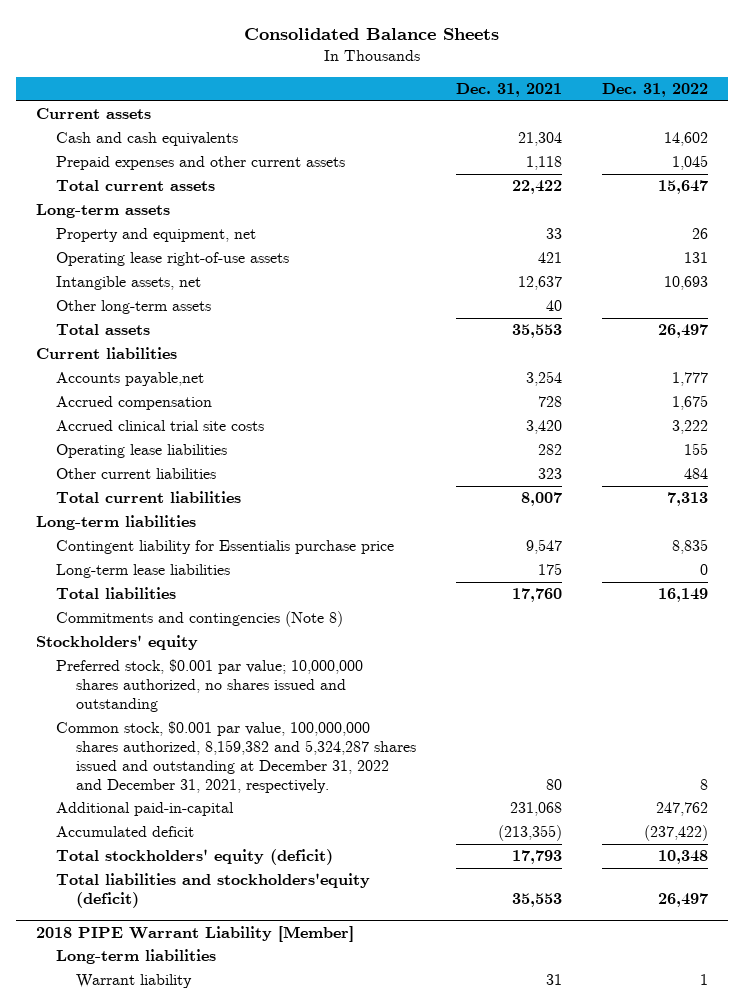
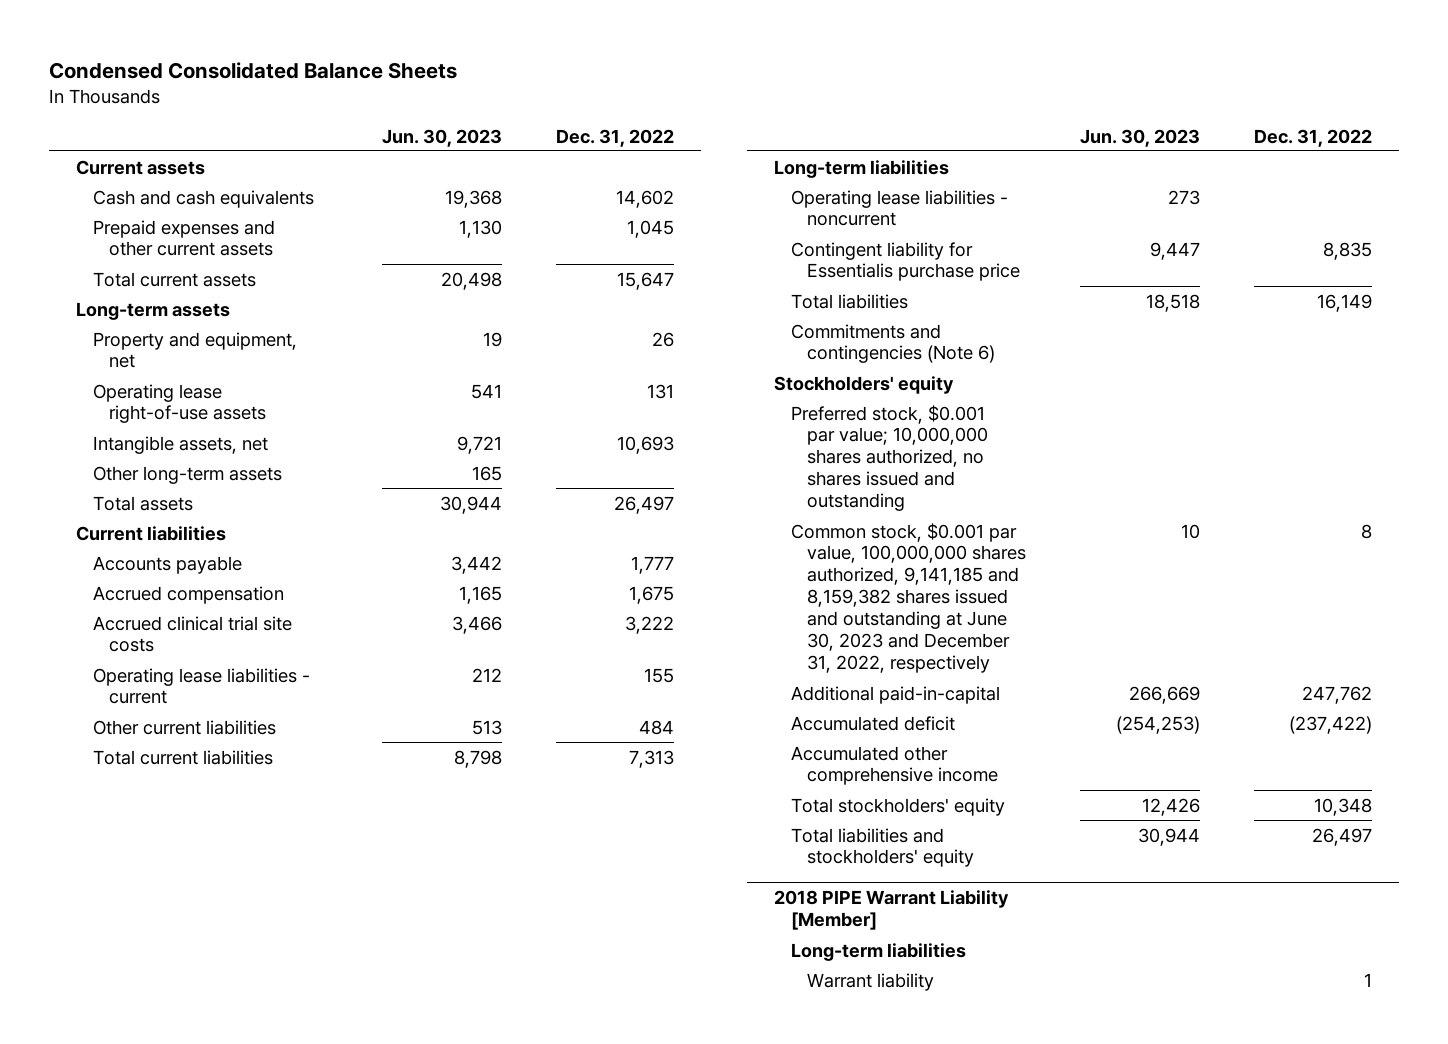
[244,28,500,41] Consolidated Balance Sheets -> [48,61,457,79] Condensed Consolidated Balance Sheets
[456,83,563,98] Dec. 31, 2021 -> none
none -> [382,128,503,147] Jun. 30, 2023
[56,372,205,387] Accounts payable,net -> [92,555,242,574] Accounts payable
[56,444,228,459] Operating lease liabilities -> [92,667,310,705] Operating lease liabilities - current
none -> [790,189,1008,227] Operating lease liabilities - noncurrent
[56,564,231,579] Long-term lease liabilities -> none
[56,611,344,628] Commitments and contingencies (Note 8) -> [790,323,996,364] Commitments and contingencies (Note 6)
[56,721,417,793] Common stock, $0.001 par value, 100,000,000 shares authorized, 8,159,382 and 5,324,287 shares issued and outstanding at December 31, 2022 and December 31, 2021, respectively. -> [790,522,1027,674] Common stock, $0.001 par value, 100,000,000 shares authorized, 9,141,185 and 8,159,382 shares issued and outstanding at June 30, 2023 and December 31, 2022, respectively
none -> [790,745,999,786] Accumulated other comprehensive income
[56,849,334,866] Total stockholders' equity (deficit) -> [790,797,1005,816] Total stockholders' equity
[56,873,371,909] Total liabilities and stockholders'equity (deficit) -> [790,827,975,868] Total liabilities and stockholders' equity

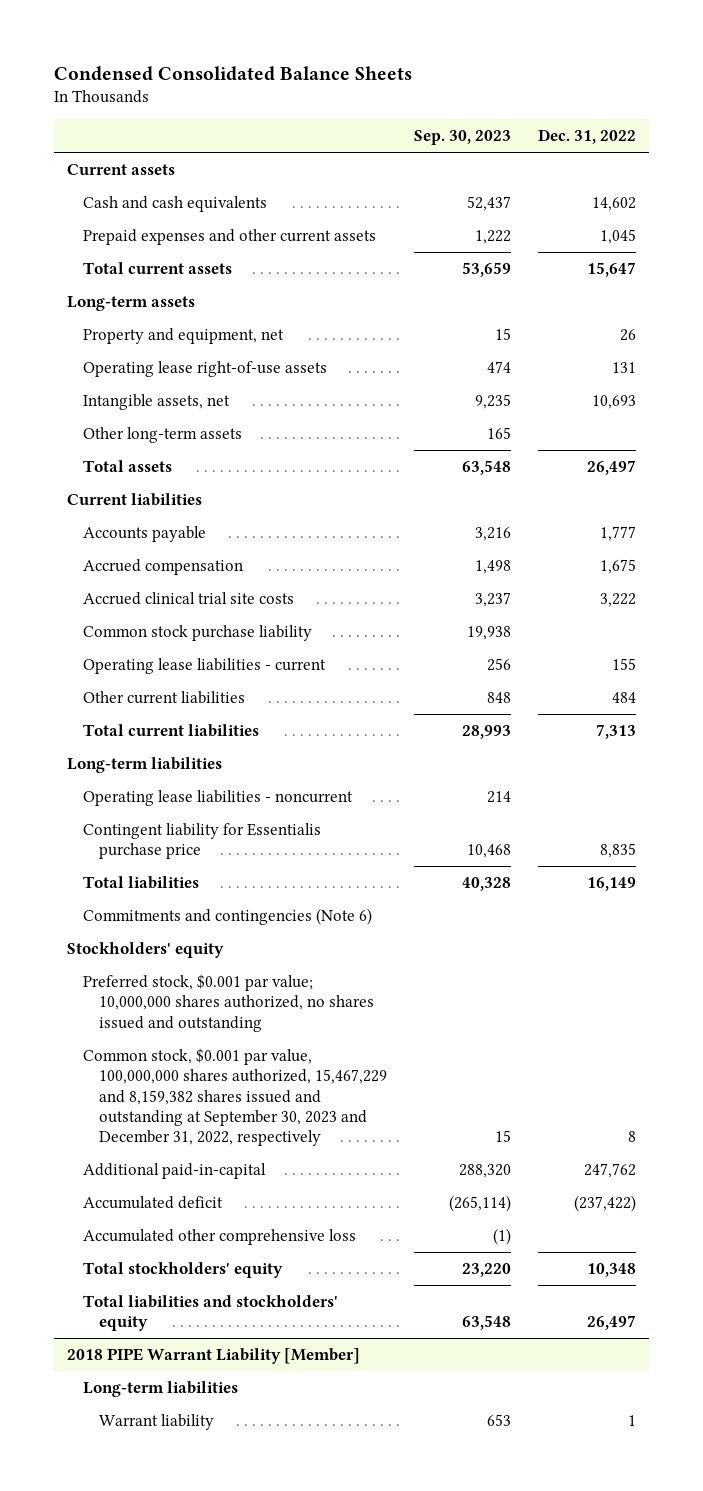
[382,128,503,147] Jun. 30, 2023 -> none
none -> [413,130,511,146] Sep. 30, 2023
none -> [82,625,312,642] Common stock purchase liability
[790,522,1027,674] Common stock, $0.001 par value, 100,000,000 shares authorized, 9,141,185 and 8,159,382 shares issued and outstanding at June 30, 2023 and December 31, 2022, respectively -> [82,1048,387,1147] Common stock, $0.001 par value, 100,000,000 shares authorized, 15,467,229 and 8,159,382 shares issued and outstanding at September 30, 2023 and December 31, 2022, respectively
[790,745,999,786] Accumulated other comprehensive income -> [82,1229,356,1246] Accumulated other comprehensive loss

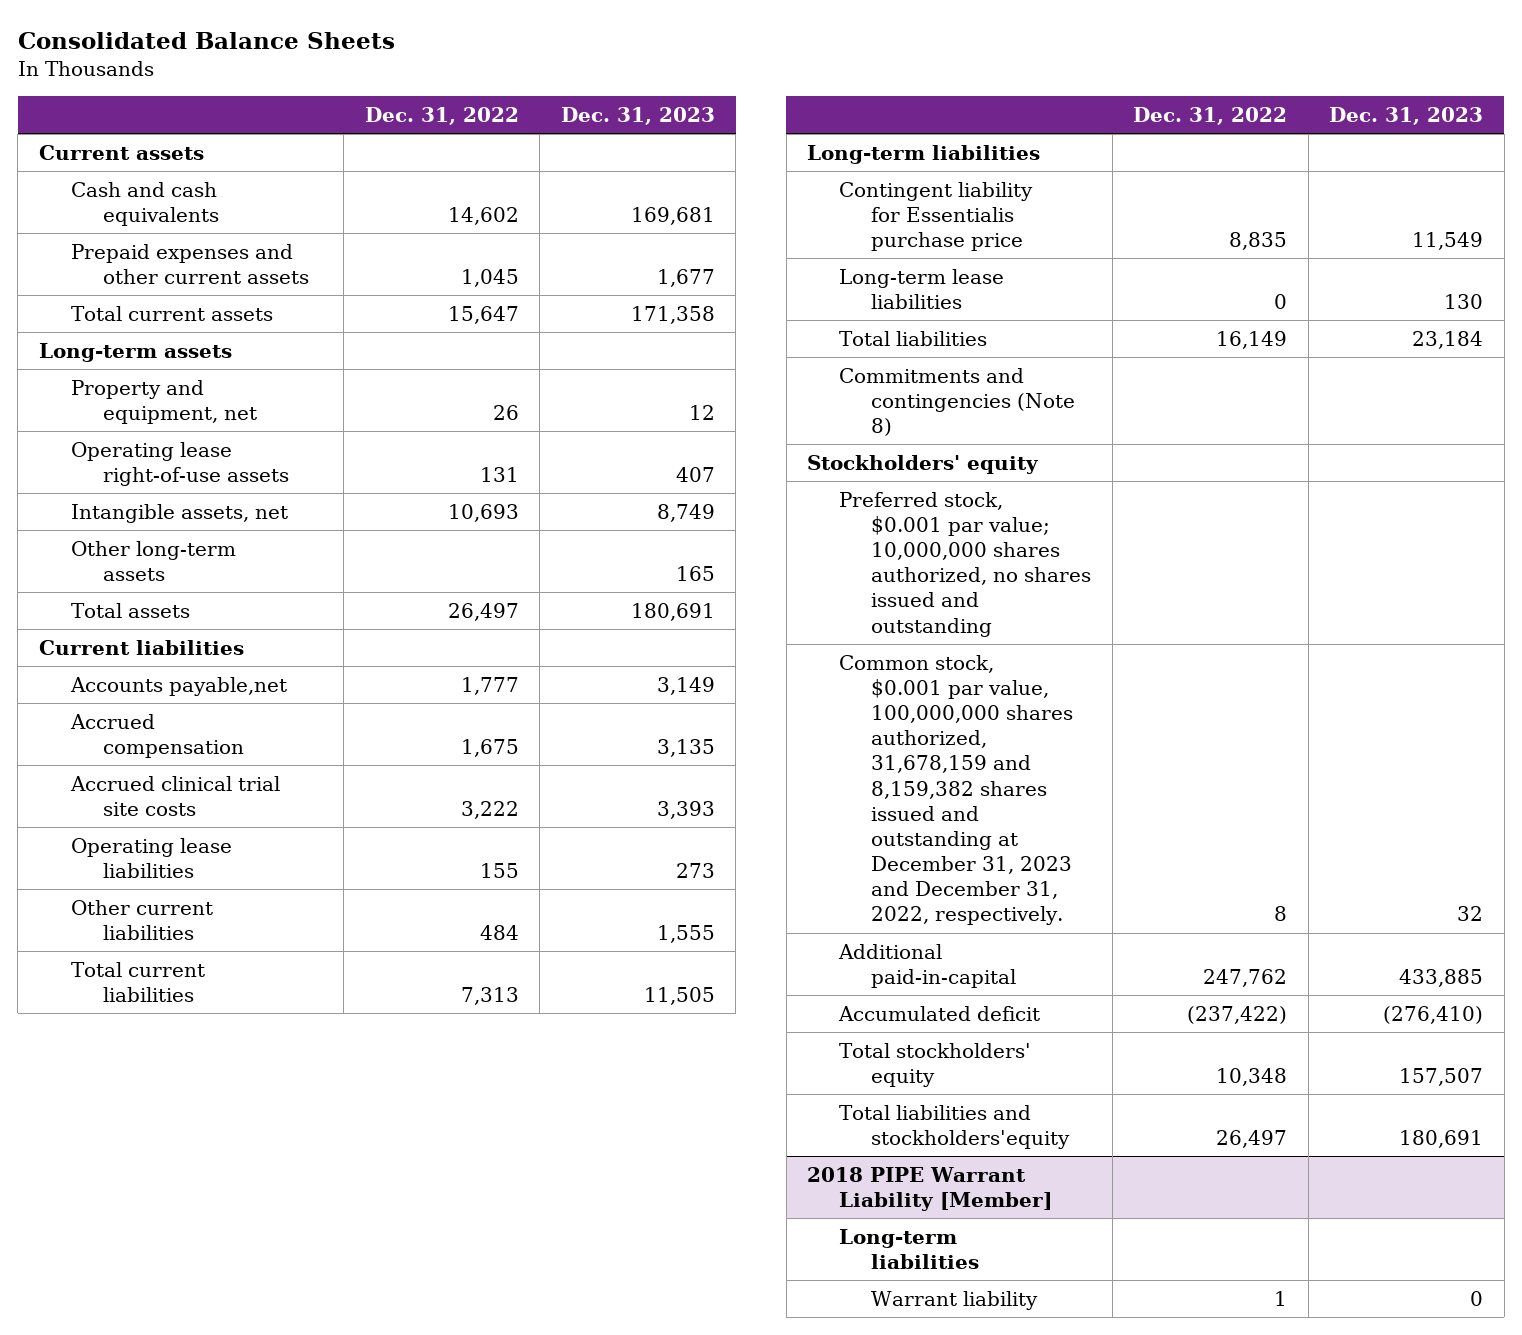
[53,65,412,81] Condensed Consolidated Balance Sheets -> [17,32,395,50] Consolidated Balance Sheets
[413,130,511,146] Sep. 30, 2023 -> none
none -> [560,106,715,125] Dec. 31, 2023
[82,526,206,543] Accounts payable -> [69,676,287,696] Accounts payable,net
[82,625,312,642] Common stock purchase liability -> none
[82,658,326,675] Operating lease liabilities - current -> [70,837,232,879] Operating lease liabilities
[82,790,353,807] Operating lease liabilities - noncurrent -> none
none -> [839,268,1005,310] Long-term lease liabilities
[82,908,372,926] Commitments and contingencies (Note 6) -> [839,367,1075,437] Commitments and contingencies (Note 8)
[82,1048,387,1147] Common stock, $0.001 par value, 100,000,000 shares authorized, 15,467,229 and 8,159,382 shares issued and outstanding at September 30, 2023 and December 31, 2022, respectively -> [839,654,1073,926] Common stock, $0.001 par value, 100,000,000 shares authorized, 31,678,159 and 8,159,382 shares issued and outstanding at December 31, 2023 and December 31, 2022, respectively.
[82,1229,356,1246] Accumulated other comprehensive loss -> none
[82,1295,338,1332] Total liabilities and stockholders' equity -> [839,1104,1070,1150] Total liabilities and stockholders'equity

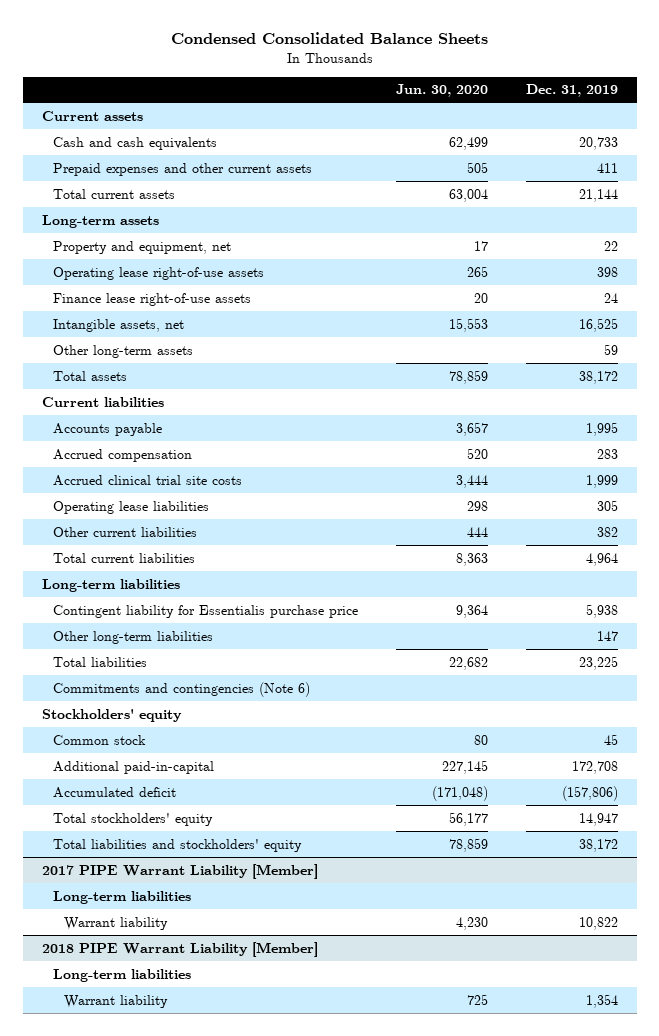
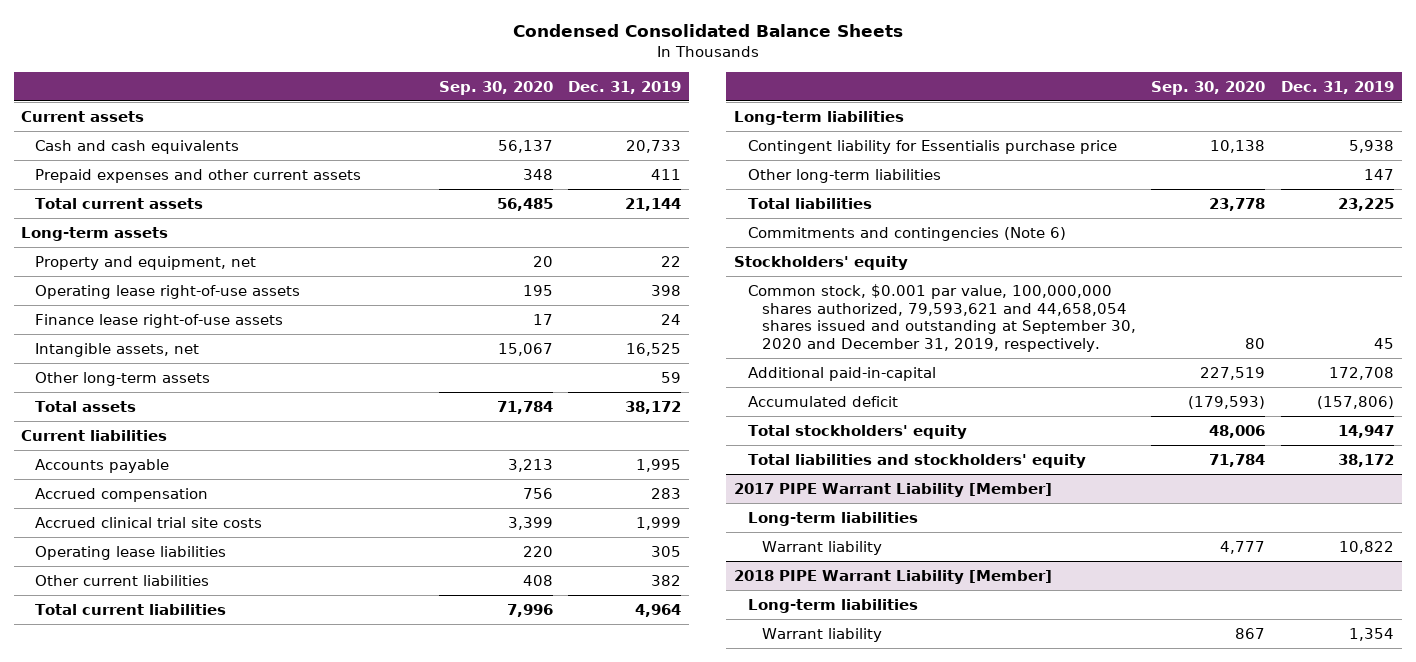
[395,84,488,98] Jun. 30, 2020 -> none
none -> [438,80,553,95] Sep. 30, 2020
[52,734,146,745] Common stock -> [747,283,1136,352] Common stock, $0.001 par value, 100,000,000 shares authorized, 79,593,621 and 44,658,054 shares issued and outstanding at September 30, 2020 and December 31, 2019, respectively.

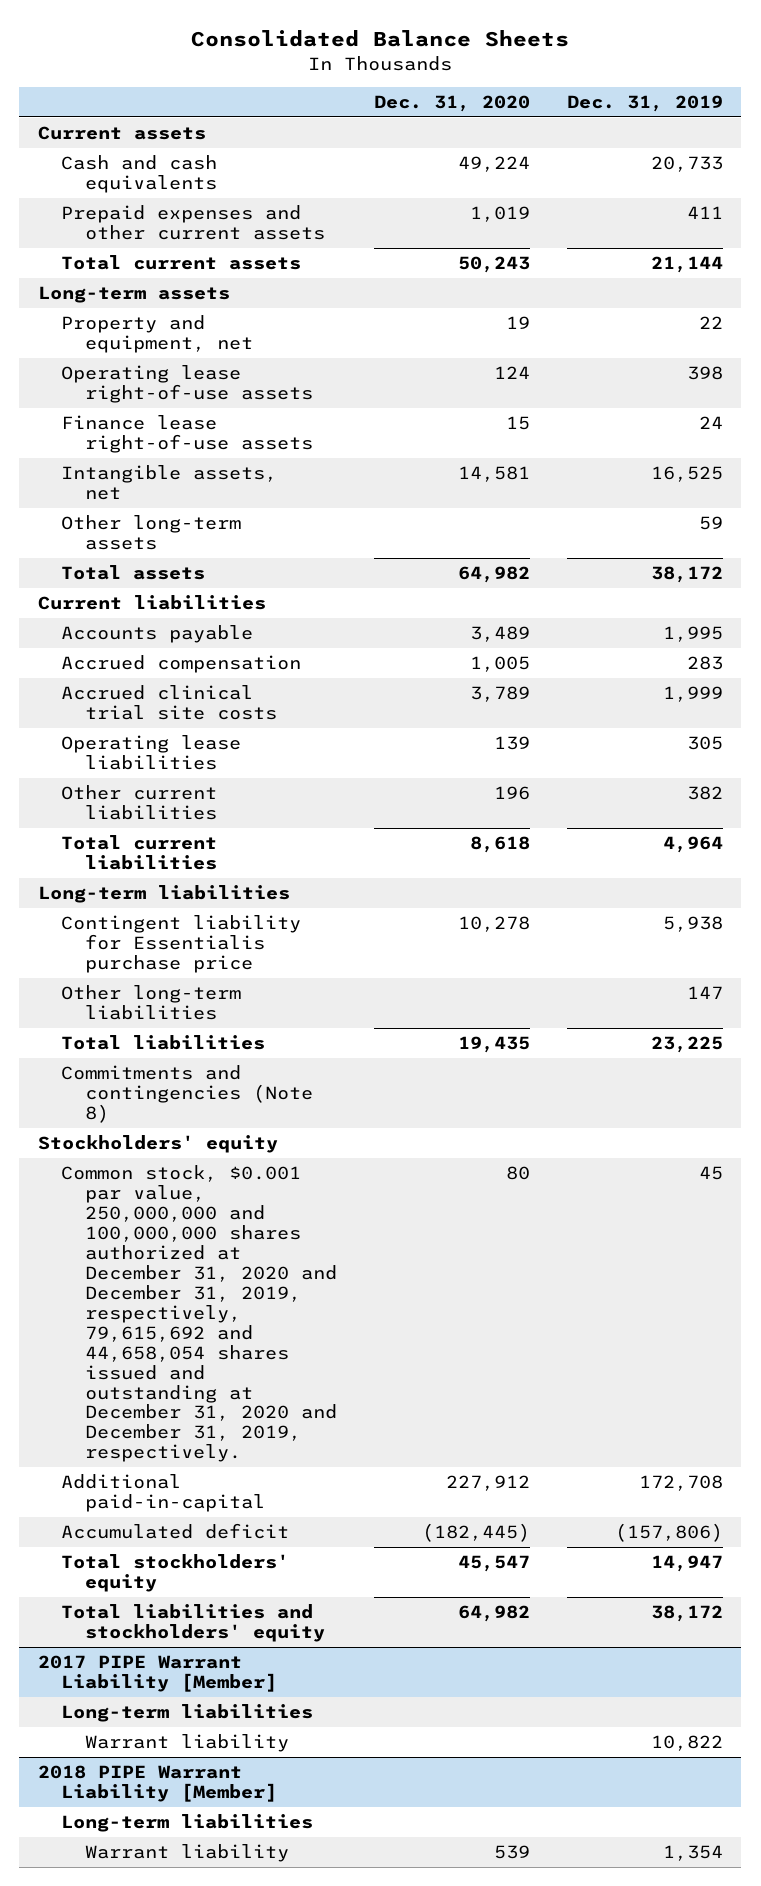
[512,23,903,37] Condensed Consolidated Balance Sheets -> [191,30,570,48] Consolidated Balance Sheets
[438,80,553,95] Sep. 30, 2020 -> none
none -> [374,94,531,112] Dec. 31, 2020
[747,226,1066,241] Commitments and contingencies (Note 6) -> [61,1064,314,1123] Commitments and contingencies (Note 8)
[747,283,1136,352] Common stock, $0.001 par value, 100,000,000 shares authorized, 79,593,621 and 44,658,054 shares issued and outstanding at September 30, 2020 and December 31, 2019, respectively. -> [61,1164,338,1463] Common stock, $0.001 par value, 250,000,000 and 100,000,000 shares authorized at December 31, 2020 and December 31, 2019, respectively, 79,615,692 and 44,658,054 shares issued and outstanding at December 31, 2020 and December 31, 2019, respectively.

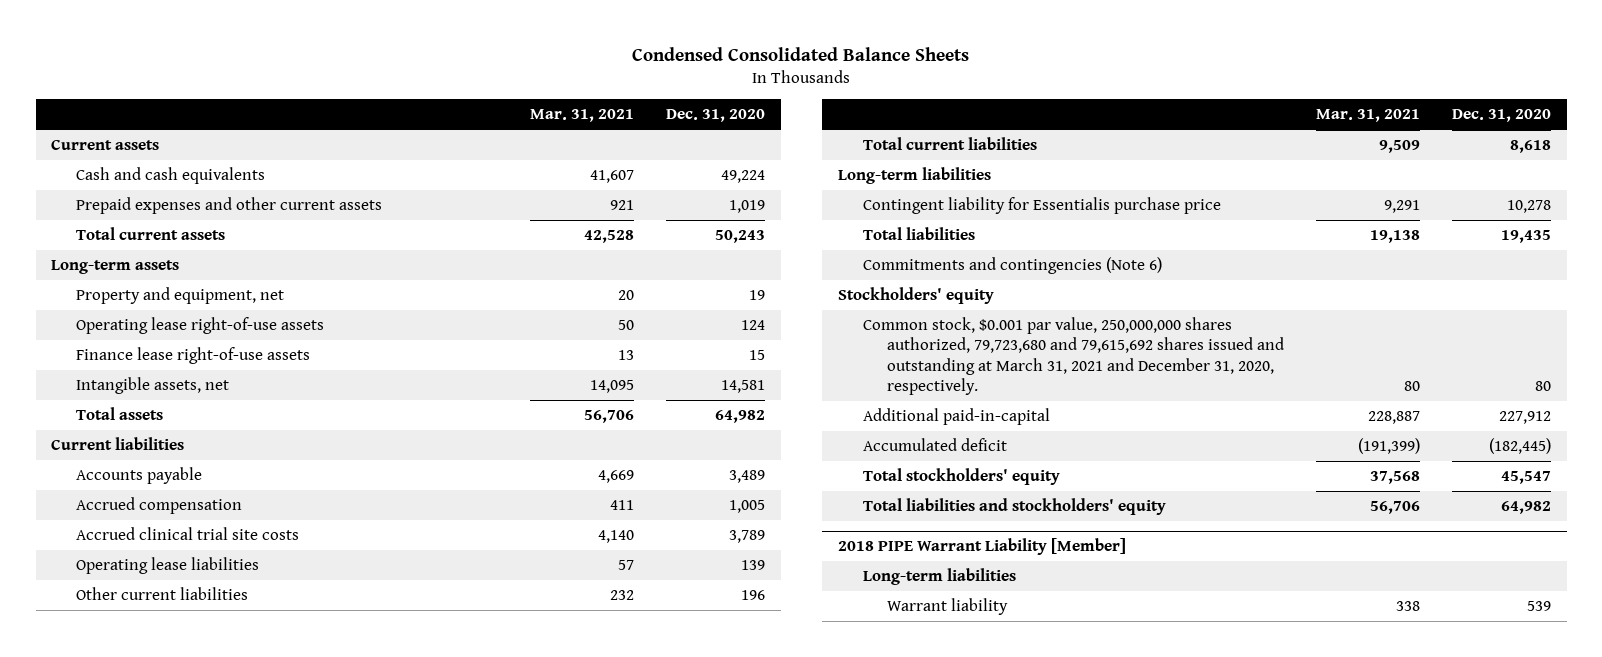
[191,30,570,48] Consolidated Balance Sheets -> [632,46,970,61] Condensed Consolidated Balance Sheets
[566,94,723,112] Dec. 31, 2019 -> none
none -> [530,109,635,123] Mar. 31, 2021
[61,514,242,550] Other long-term assets -> none
[61,984,242,1020] Other long-term liabilities -> none
[61,1064,314,1123] Commitments and contingencies (Note 8) -> [862,256,1162,274] Commitments and contingencies (Note 6)
[61,1164,338,1463] Common stock, $0.001 par value, 250,000,000 and 100,000,000 shares authorized at December 31, 2020 and December 31, 2019, respectively, 79,615,692 and 44,658,054 shares issued and outstanding at December 31, 2020 and December 31, 2019, respectively. -> [862,316,1285,396] Common stock, $0.001 par value, 250,000,000 shares authorized, 79,723,680 and 79,615,692 shares issued and outstanding at March 31, 2021 and December 31, 2020, respectively.
[37,1654,278,1692] 2017 PIPE Warrant Liability [Member] -> none
[61,1703,314,1722] Long-term liabilities -> none
[85,1733,290,1752] Warrant liability -> none

